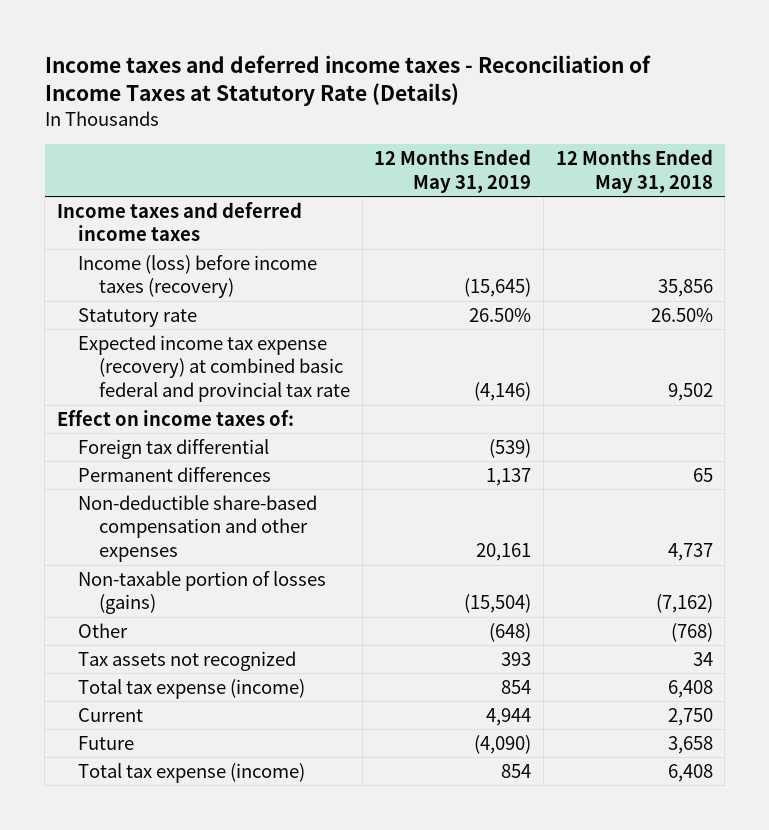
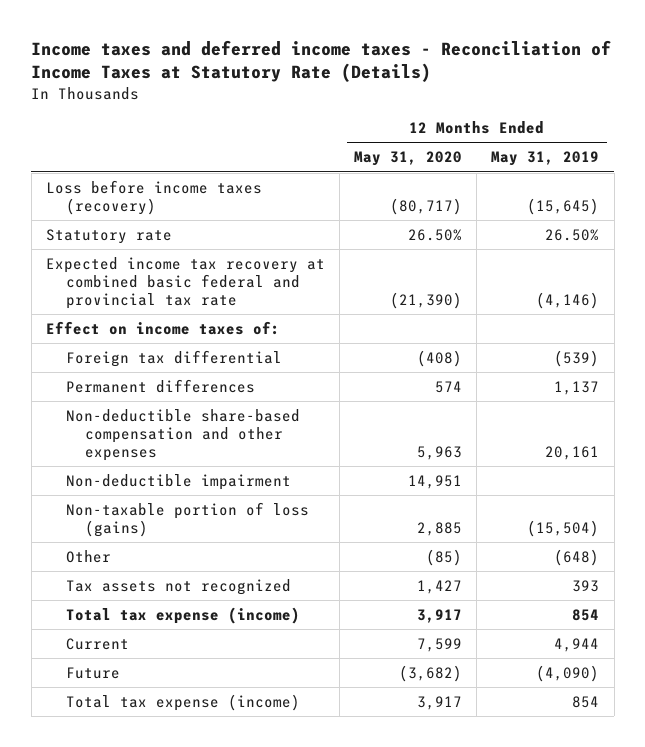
[555,149,713,193] 12 Months Ended May 31, 2018 -> none
none -> [354,151,463,167] May 31, 2020
[56,201,302,242] Income taxes and deferred income taxes -> none
[77,254,317,299] Income (loss) before income taxes (recovery) -> [45,179,262,215] Loss before income taxes (recovery)
[77,334,351,403] Expected income tax expense (recovery) at combined basic federal and provincial tax rate -> [45,256,325,310] Expected income tax recovery at combined basic federal and provincial tax rate
none -> [65,473,291,490] Non-deductible impairment
[77,570,326,615] Non-taxable portion of losses (gains) -> [65,501,309,537] Non-taxable portion of loss (gains)

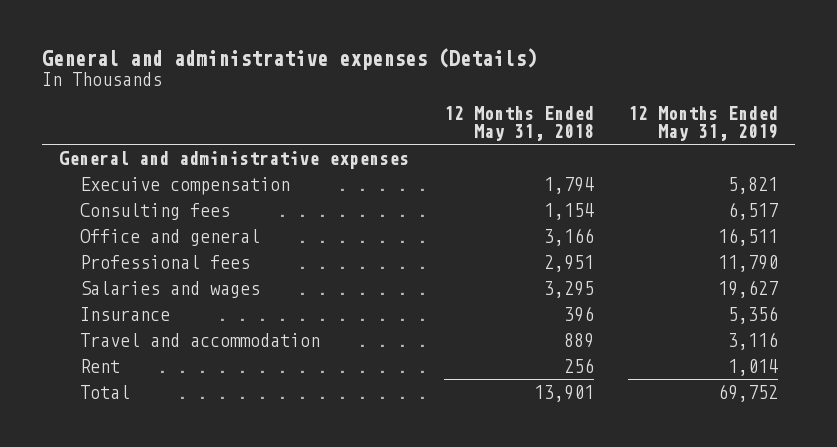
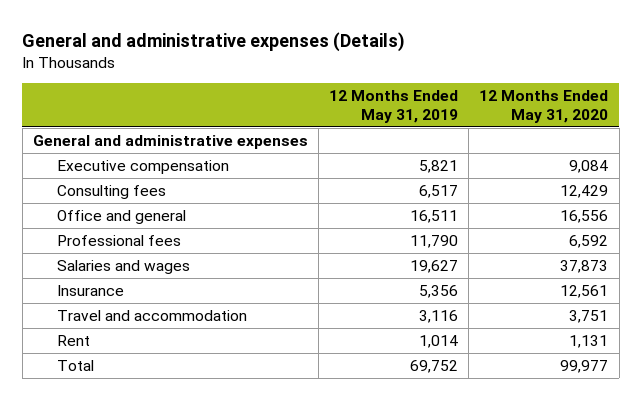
[443,106,594,142] 12 Months Ended May 31, 2018 -> none
none -> [479,90,609,124] 12 Months Ended May 31, 2020
[80,176,291,195] Execuive compensation -> [56,159,229,174] Executive compensation

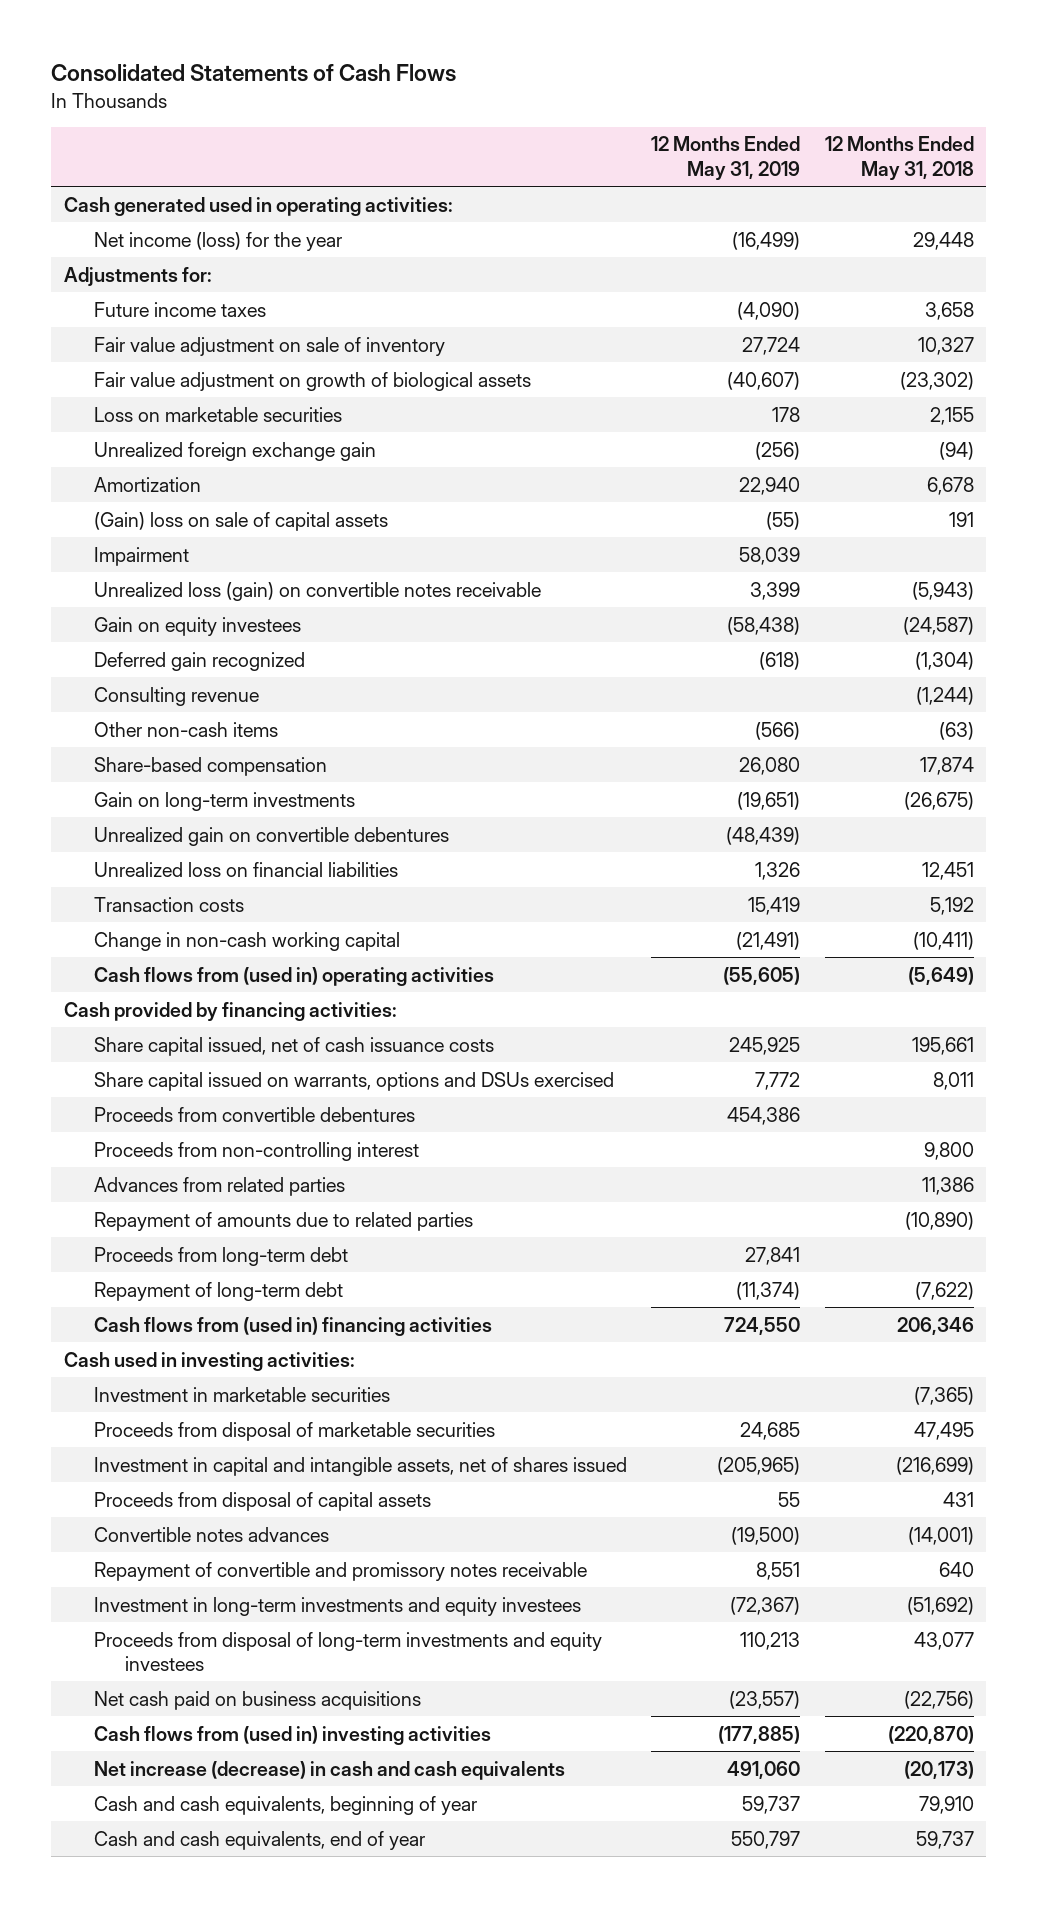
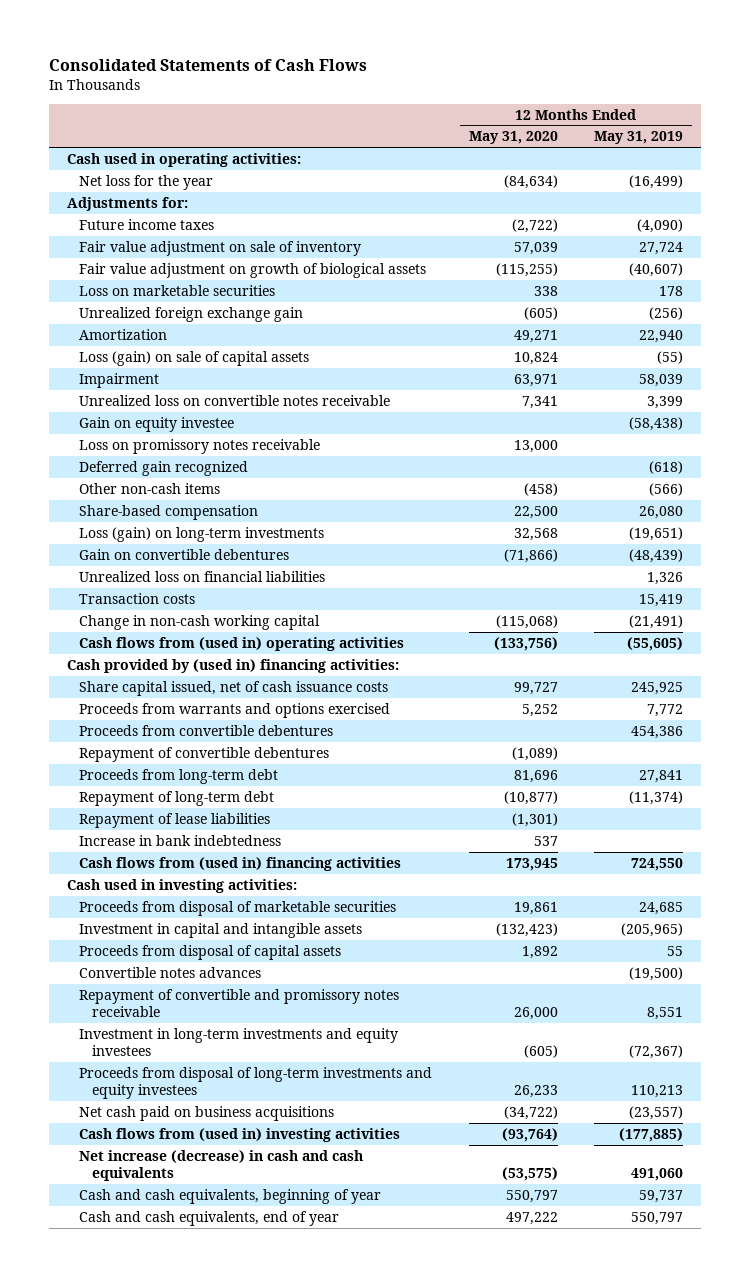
[824,136,974,180] 12 Months Ended May 31, 2018 -> none
none -> [468,131,558,145] May 31, 2020
[63,196,453,216] Cash generated used in operating activities: -> [66,152,301,167] Cash used in operating activities:
[94,231,343,251] Net income (loss) for the year -> [79,174,214,190] Net loss for the year
[94,511,389,531] (Gain) loss on sale of capital assets -> [79,350,310,366] Loss (gain) on sale of capital assets
[94,581,542,601] Unrealized loss (gain) on convertible notes receivable -> [79,394,391,406] Unrealized loss on convertible notes receivable
[94,616,302,636] Gain on equity investees -> [79,416,235,432] Gain on equity investee
none -> [79,438,321,454] Loss on promissory notes receivable
[94,686,260,706] Consulting revenue -> none
[94,791,356,811] Gain on long-term investments -> [79,526,325,542] Loss (gain) on long-term investments
[94,826,450,846] Unrealized gain on convertible debentures -> [79,548,290,560] Gain on convertible debentures
[63,1001,397,1021] Cash provided by financing activities: -> [66,658,399,673] Cash provided by (used in) financing activities:
[94,1071,615,1091] Share capital issued on warrants, options and DSUs exercised -> [79,702,391,718] Proceeds from warrants and options exercised
[94,1141,420,1161] Proceeds from non-controlling interest -> none
[94,1176,346,1196] Advances from related parties -> none
[94,1211,474,1231] Repayment of amounts due to related parties -> none
none -> [79,746,330,762] Repayment of convertible debentures
none -> [79,812,271,828] Repayment of lease liabilities
none -> [79,834,282,846] Increase in bank indebtedness
[94,1386,391,1402] Investment in marketable securities -> none
[94,1456,628,1476] Investment in capital and intangible assets, net of shares issued -> [79,922,363,938] Investment in capital and intangible assets

